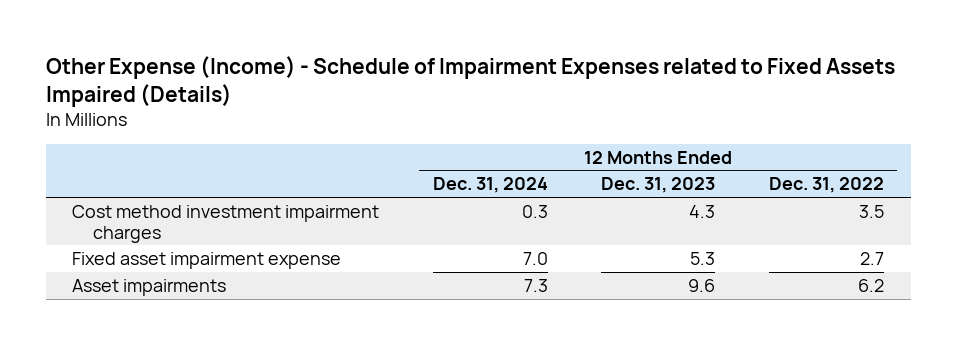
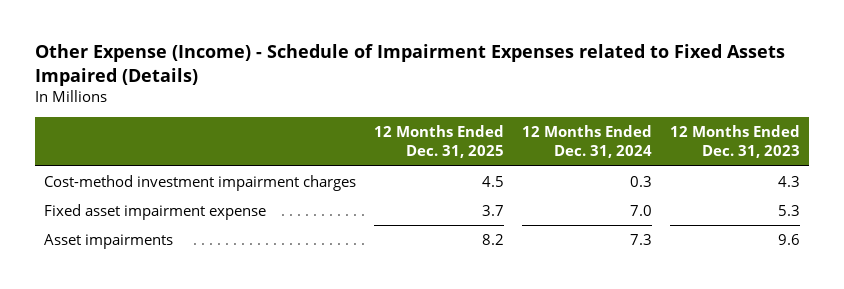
[768,177,884,194] Dec. 31, 2022 -> none
none -> [373,124,504,159] 12 Months Ended Dec. 31, 2025
[72,204,380,243] Cost method investment impairment charges -> [43,175,356,192] Cost-method investment impairment charges

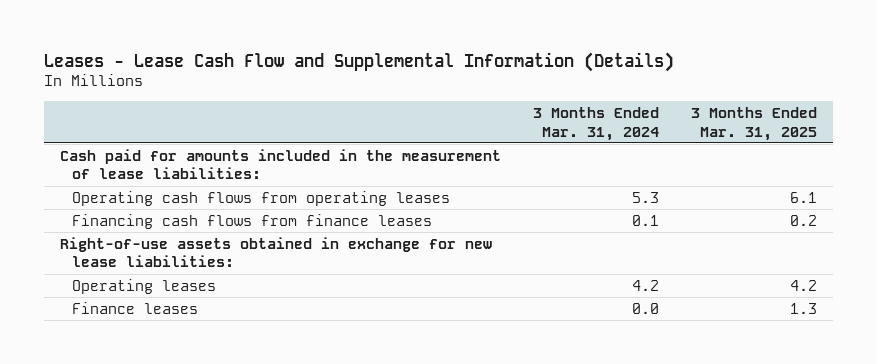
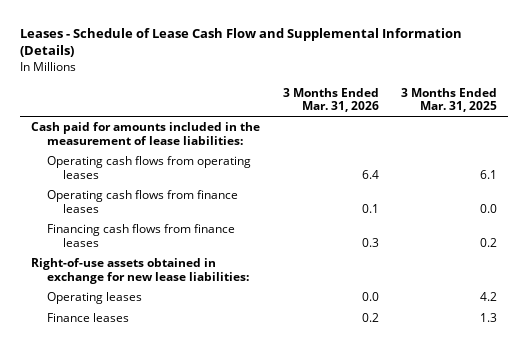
[43,51,674,72] Leases - Lease Cash Flow and Supplemental Information (Details) -> [20,27,463,58] Leases - Schedule of Lease Cash Flow and Supplemental Information (Details)
[532,106,659,141] 3 Months Ended Mar. 31, 2024 -> none
none -> [282,87,379,112] 3 Months Ended Mar. 31, 2026
none -> [47,190,239,213] Operating cash flows from finance leases

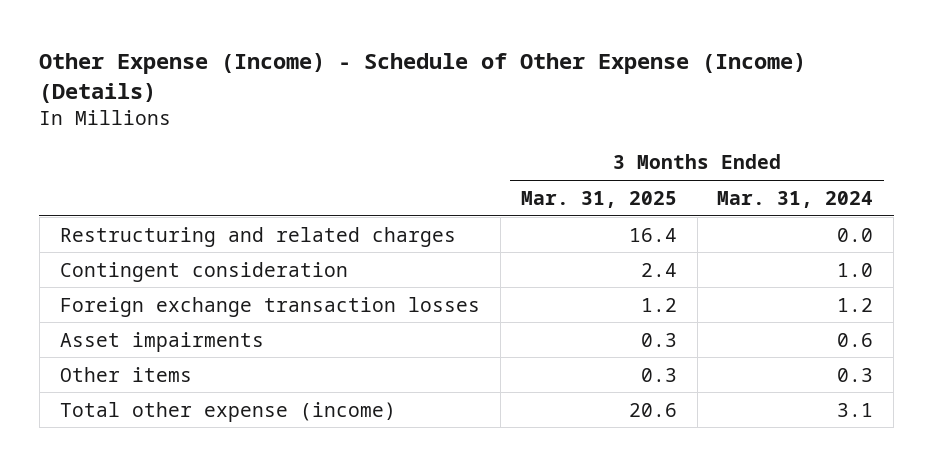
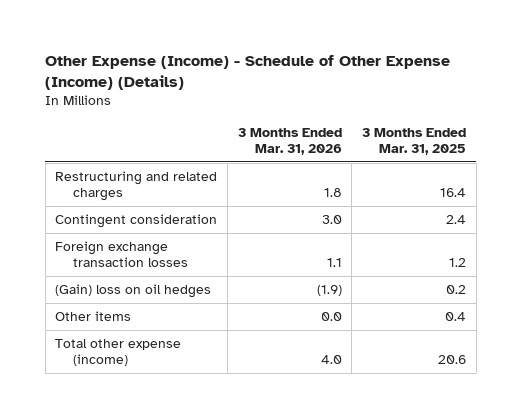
[717,190,874,208] Mar. 31, 2024 -> none
none -> [237,127,342,155] 3 Months Ended Mar. 31, 2026
[59,331,264,352] Asset impairments -> none
none -> [55,283,212,298] (Gain) loss on oil hedges
[640,367,677,382] 0.3 -> [445,311,467,321] 0.4

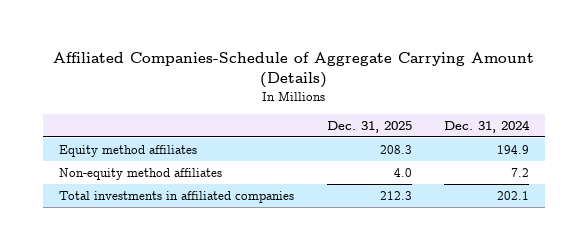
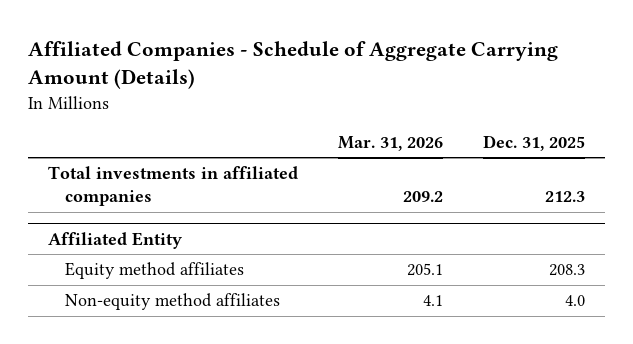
[53,52,535,89] Affiliated Companies-Schedule of Aggregate Carrying Amount (Details) -> [28,41,559,90] Affiliated Companies - Schedule of Aggregate Carrying Amount (Details)
[444,119,531,133] Dec. 31, 2024 -> none
none -> [338,135,444,151] Mar. 31, 2026
[59,190,295,203] Total investments in affiliated companies -> [48,166,299,207] Total investments in affiliated companies
none -> [48,231,183,249] Affiliated Entity

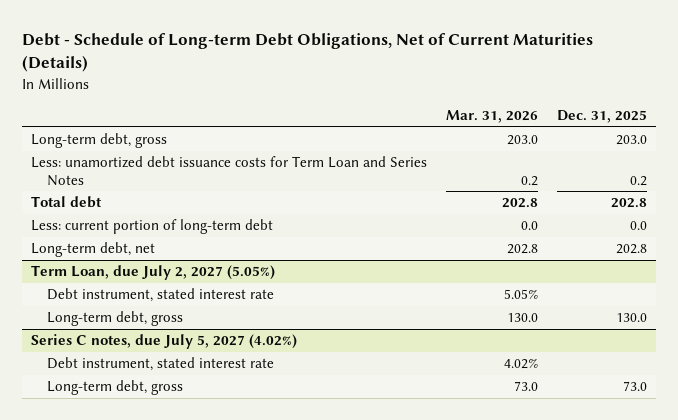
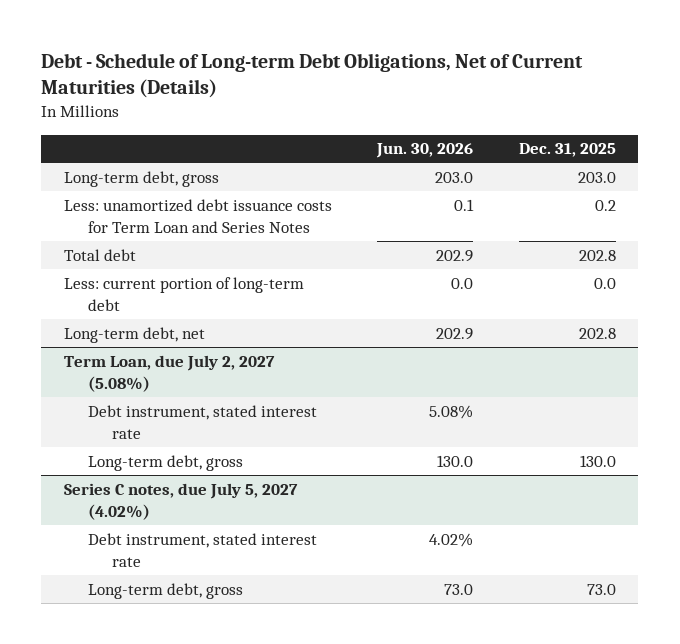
[446,109,539,123] Mar. 31, 2026 -> none
none -> [376,143,474,159] Jun. 30, 2026
[31,265,276,281] Term Loan, due July 2, 2027 (5.05%) -> [64,354,276,392] Term Loan, due July 2, 2027 (5.08%)

